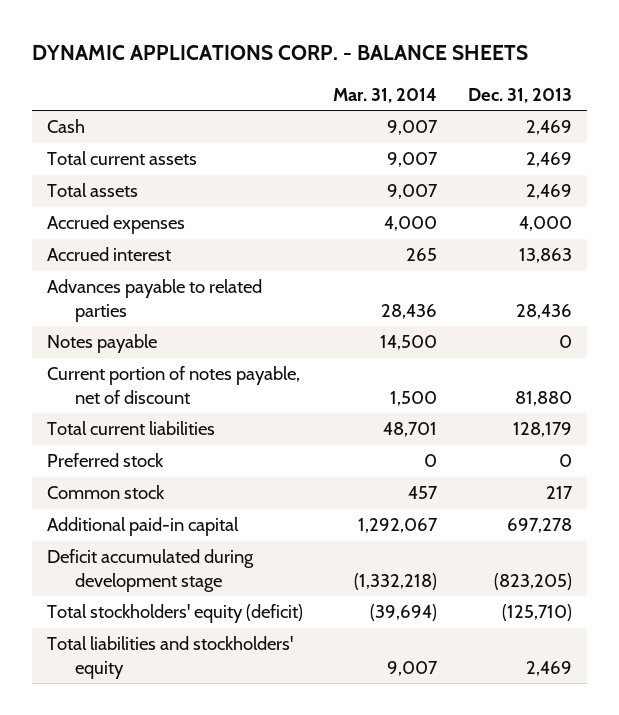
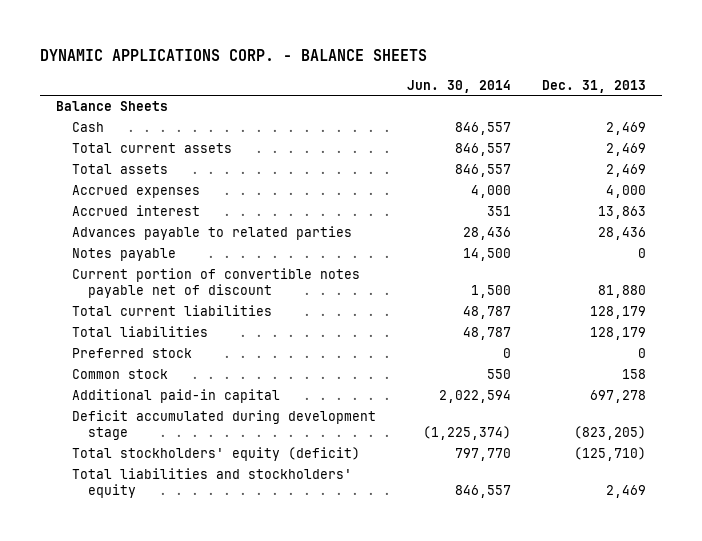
[333,87,438,103] Mar. 31, 2014 -> none
none -> [407,79,512,93] Jun. 30, 2014
none -> [55,101,168,112] Balance Sheets
[47,366,301,404] Current portion of notes payable, net of discount -> [71,268,360,299] Current portion of convertible notes payable net of discount
none -> [71,326,208,338] Total liabilities
[545,486,573,500] 217 -> [622,369,647,380] 158

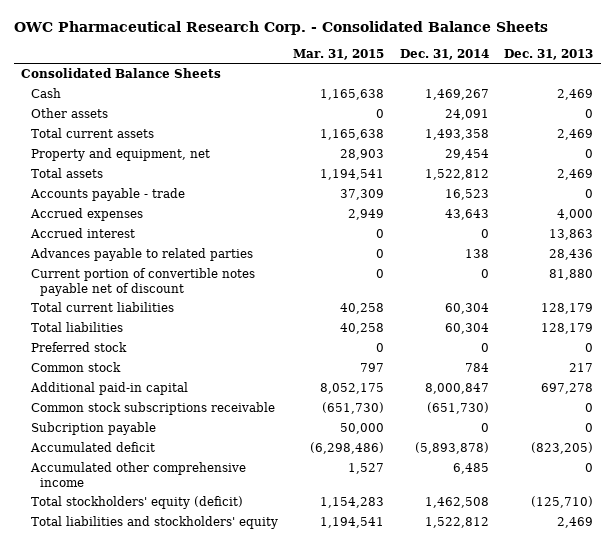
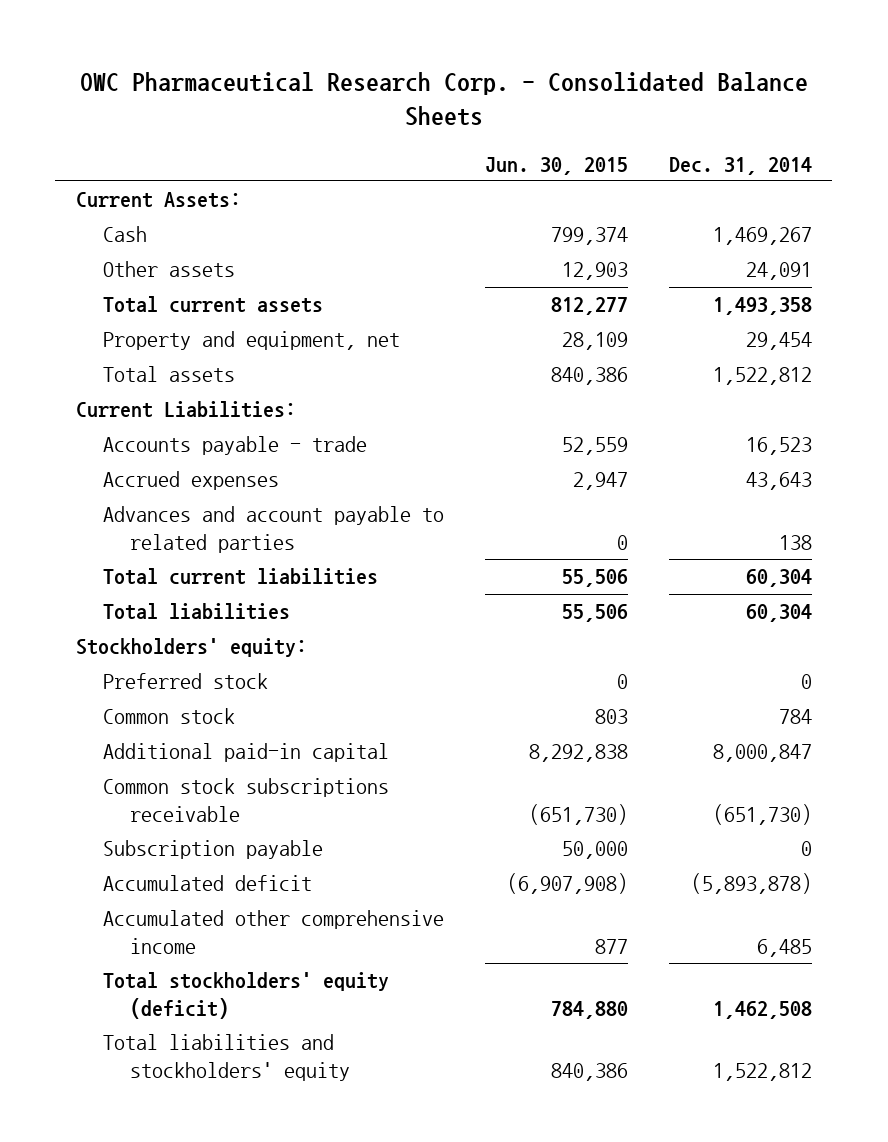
[293,48,385,60] Mar. 31, 2015 -> none
[504,48,594,60] Dec. 31, 2013 -> none
none -> [484,156,628,175] Jun. 30, 2015
[21,68,222,79] Consolidated Balance Sheets -> none
none -> [75,192,241,209] Current Assets:
none -> [75,401,296,419] Current Liabilities:
[29,228,135,239] Accrued interest -> none
[30,268,255,296] Current portion of convertible notes payable net of discount -> none
[29,248,253,262] Advances payable to related parties -> [102,506,444,553] Advances and account payable to related parties
none -> [75,638,307,658] Stockholders' equity:
[30,422,156,436] Subcription payable -> none
none -> [102,840,323,860] Subscription payable

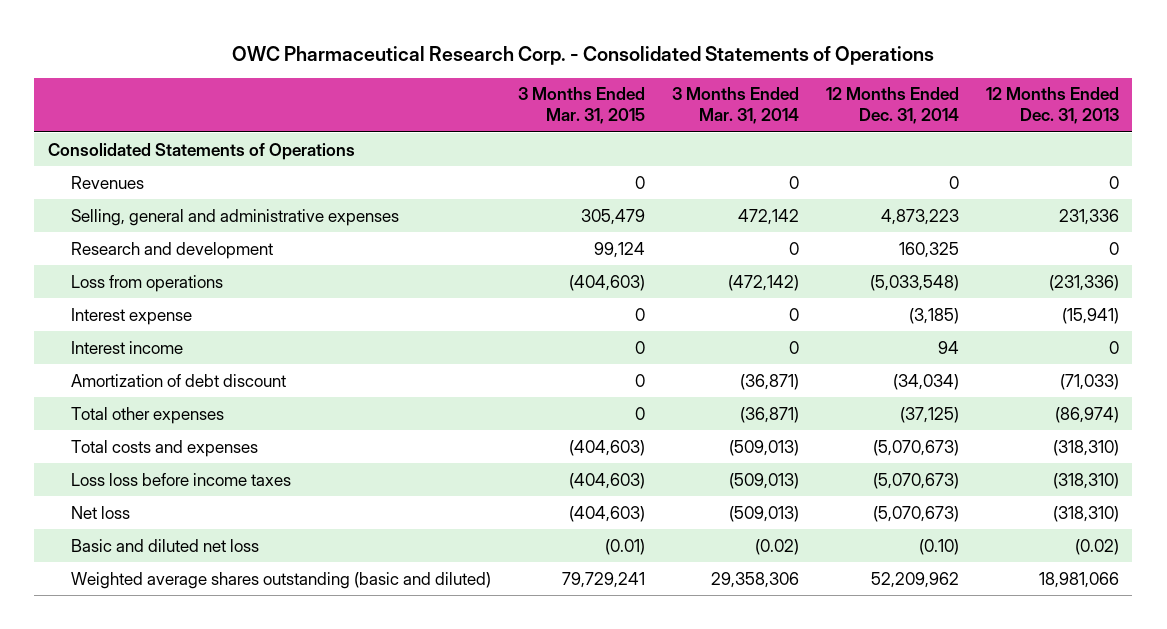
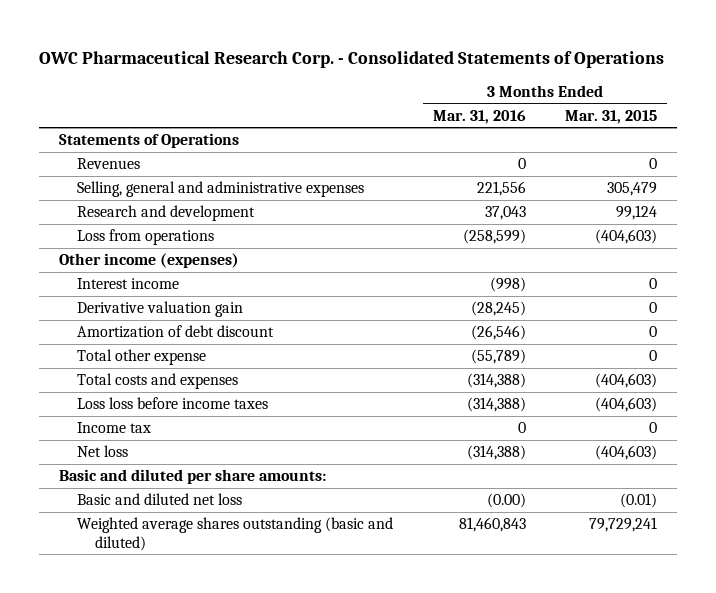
[672,87,800,125] 3 Months Ended Mar. 31, 2014 -> none
[826,87,960,125] 12 Months Ended Dec. 31, 2014 -> none
[986,87,1120,125] 12 Months Ended Dec. 31, 2013 -> none
none -> [432,109,526,124] Mar. 31, 2016
[47,142,355,160] Consolidated Statements of Operations -> [59,133,240,149] Statements of Operations
[71,307,193,325] Interest expense -> none
none -> [59,253,240,269] Other income (expenses)
none -> [77,301,244,318] Derivative valuation gain
[71,406,225,424] Total other expenses -> [77,349,207,366] Total other expense
none -> [77,422,152,434] Income tax
none -> [59,469,327,485] Basic and diluted per share amounts:

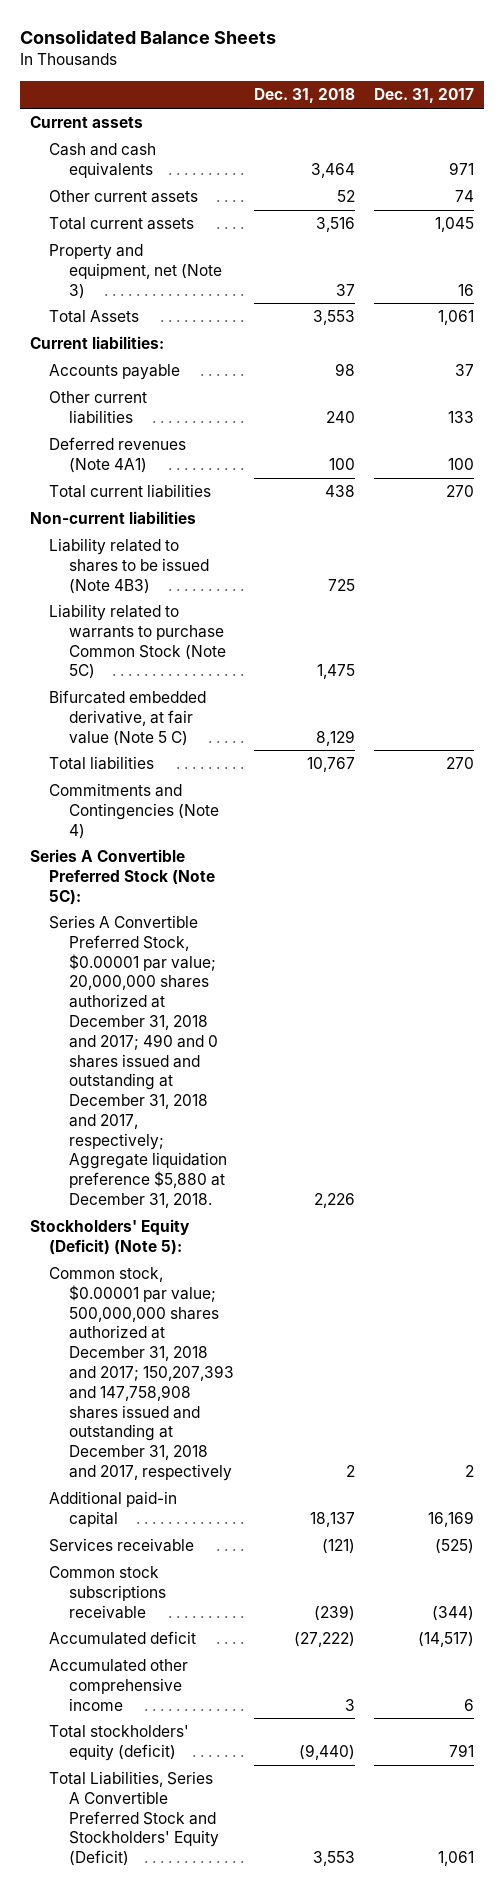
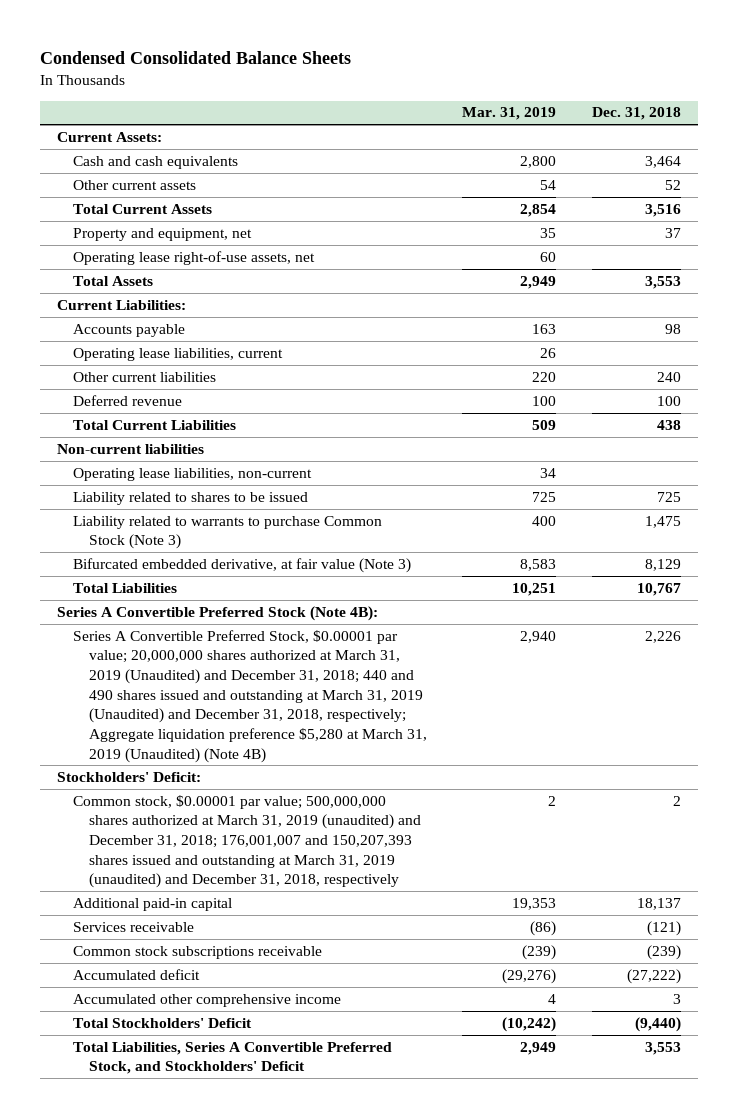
[19,30,276,45] Consolidated Balance Sheets -> [39,50,351,64] Condensed Consolidated Balance Sheets
[374,88,475,104] Dec. 31, 2017 -> none
none -> [462,107,557,121] Mar. 31, 2019
[29,116,143,129] Current assets -> [57,131,163,142] Current Assets:
[49,217,195,231] Total current assets -> [73,203,213,214] Total Current Assets
[49,244,222,299] Property and equipment, net (Note 3) -> [73,227,253,241] Property and equipment, net
none -> [73,250,316,265] Operating lease right-of-use assets, net
[29,336,164,350] Current liabilities: -> [57,299,187,310] Current Liabilities:
none -> [73,347,284,361] Operating lease liabilities, current
[49,437,187,473] Deferred revenues (Note 4A1) -> [73,394,183,406] Deferred revenue
[49,484,212,499] Total current liabilities -> [73,419,237,430] Total Current Liabilities
[49,783,219,839] Commitments and Contingencies (Note 4) -> none
none -> [73,467,313,481] Operating lease liabilities, non-current
[49,538,209,594] Liability related to shares to be issued (Note 4B3) -> [73,491,309,505] Liability related to shares to be issued
[49,604,226,680] Liability related to warrants to purchase Common Stock (Note 5C) -> [73,515,383,550] Liability related to warrants to purchase Common Stock (Note 3)
[49,690,207,746] Bifurcated embedded derivative, at fair value (Note 5 C) -> [73,557,412,573] Bifurcated embedded derivative, at fair value (Note 3)
[49,756,155,771] Total liabilities -> [73,582,178,593] Total Liabilities
[29,849,216,905] Series A Convertible Preferred Stock (Note 5C): -> [57,605,379,621] Series A Convertible Preferred Stock (Note 4B):
[49,915,227,1208] Series A Convertible Preferred Stock, $0.00001 par value; 20,000,000 shares authorized at December 31, 2018 and 2017; 490 and 0 shares issued and outstanding at December 31, 2018 and 2017, respectively; Aggregate liquidation preference $5,880 at December 31, 2018. -> [73,629,428,763] Series A Convertible Preferred Stock, $0.00001 par value; 20,000,000 shares authorized at March 31, 2019 (Unaudited) and December 31, 2018; 440 and 490 shares issued and outstanding at March 31, 2019 (Unaudited) and December 31, 2018, respectively; Aggregate liquidation preference $5,280 at March 31, 2019 (Unaudited) (Note 4B)
[29,1219,190,1255] Stockholders' Equity (Deficit) (Note 5): -> [57,771,202,782] Stockholders' Deficit:
[49,1267,234,1481] Common stock, $0.00001 par value; 500,000,000 shares authorized at December 31, 2018 and 2017; 150,207,393 and 147,758,908 shares issued and outstanding at December 31, 2018 and 2017, respectively -> [73,794,422,889] Common stock, $0.00001 par value; 500,000,000 shares authorized at March 31, 2019 (unaudited) and December 31, 2018; 176,001,007 and 150,207,393 shares issued and outstanding at March 31, 2019 (unaudited) and December 31, 2018, respectively
[49,1725,190,1761] Total stockholders' equity (deficit) -> [73,1017,253,1028] Total Stockholders' Deficit
[49,1771,219,1867] Total Liabilities, Series A Convertible Preferred Stock and Stockholders' Equity (Deficit) -> [73,1041,393,1075] Total Liabilities, Series A Convertible Preferred Stock, and Stockholders' Deficit

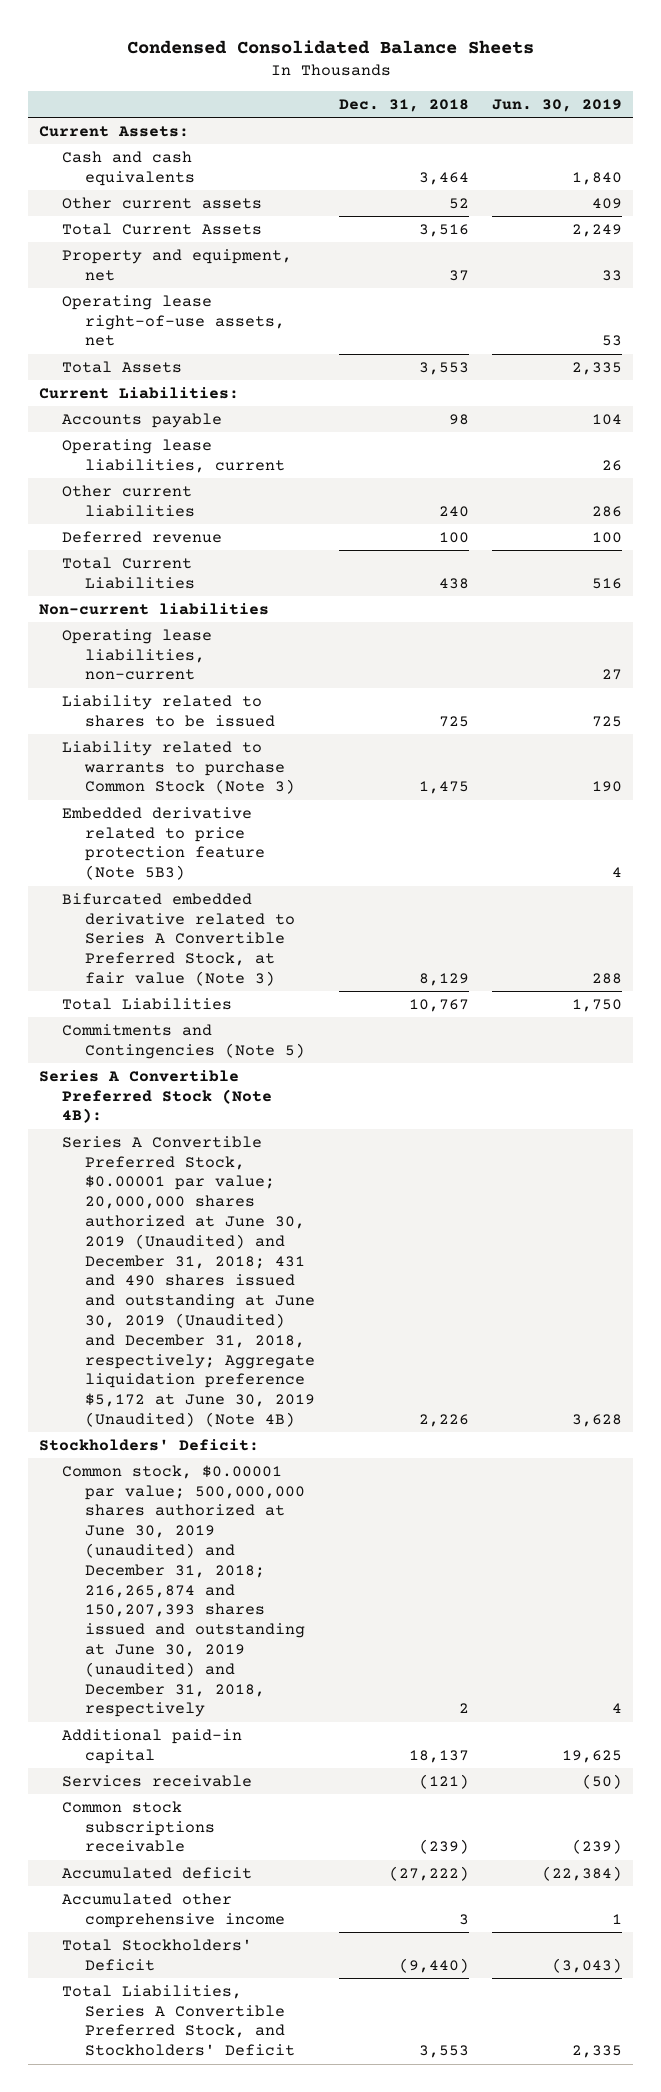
[462,107,557,121] Mar. 31, 2019 -> none
none -> [491,98,622,112] Jun. 30, 2019
none -> [62,806,266,881] Embedded derivative related to price protection feature (Note 5B3)
[73,557,412,573] Bifurcated embedded derivative, at fair value (Note 3) -> [62,892,296,986] Bifurcated embedded derivative related to Series A Convertible Preferred Stock, at fair value (Note 3)
none -> [62,1023,306,1059] Commitments and Contingencies (Note 5)
[73,629,428,763] Series A Convertible Preferred Stock, $0.00001 par value; 20,000,000 shares authorized at March 31, 2019 (Unaudited) and December 31, 2018; 440 and 490 shares issued and outstanding at March 31, 2019 (Unaudited) and December 31, 2018, respectively; Aggregate liquidation preference $5,280 at March 31, 2019 (Unaudited) (Note 4B) -> [62,1135,316,1427] Series A Convertible Preferred Stock, $0.00001 par value; 20,000,000 shares authorized at June 30, 2019 (Unaudited) and December 31, 2018; 431 and 490 shares issued and outstanding at June 30, 2019 (Unaudited) and December 31, 2018, respectively; Aggregate liquidation preference $5,172 at June 30, 2019 (Unaudited) (Note 4B)
[73,794,422,889] Common stock, $0.00001 par value; 500,000,000 shares authorized at March 31, 2019 (unaudited) and December 31, 2018; 176,001,007 and 150,207,393 shares issued and outstanding at March 31, 2019 (unaudited) and December 31, 2018, respectively -> [62,1464,306,1718] Common stock, $0.00001 par value; 500,000,000 shares authorized at June 30, 2019 (unaudited) and December 31, 2018; 216,265,874 and 150,207,393 shares issued and outstanding at June 30, 2019 (unaudited) and December 31, 2018, respectively

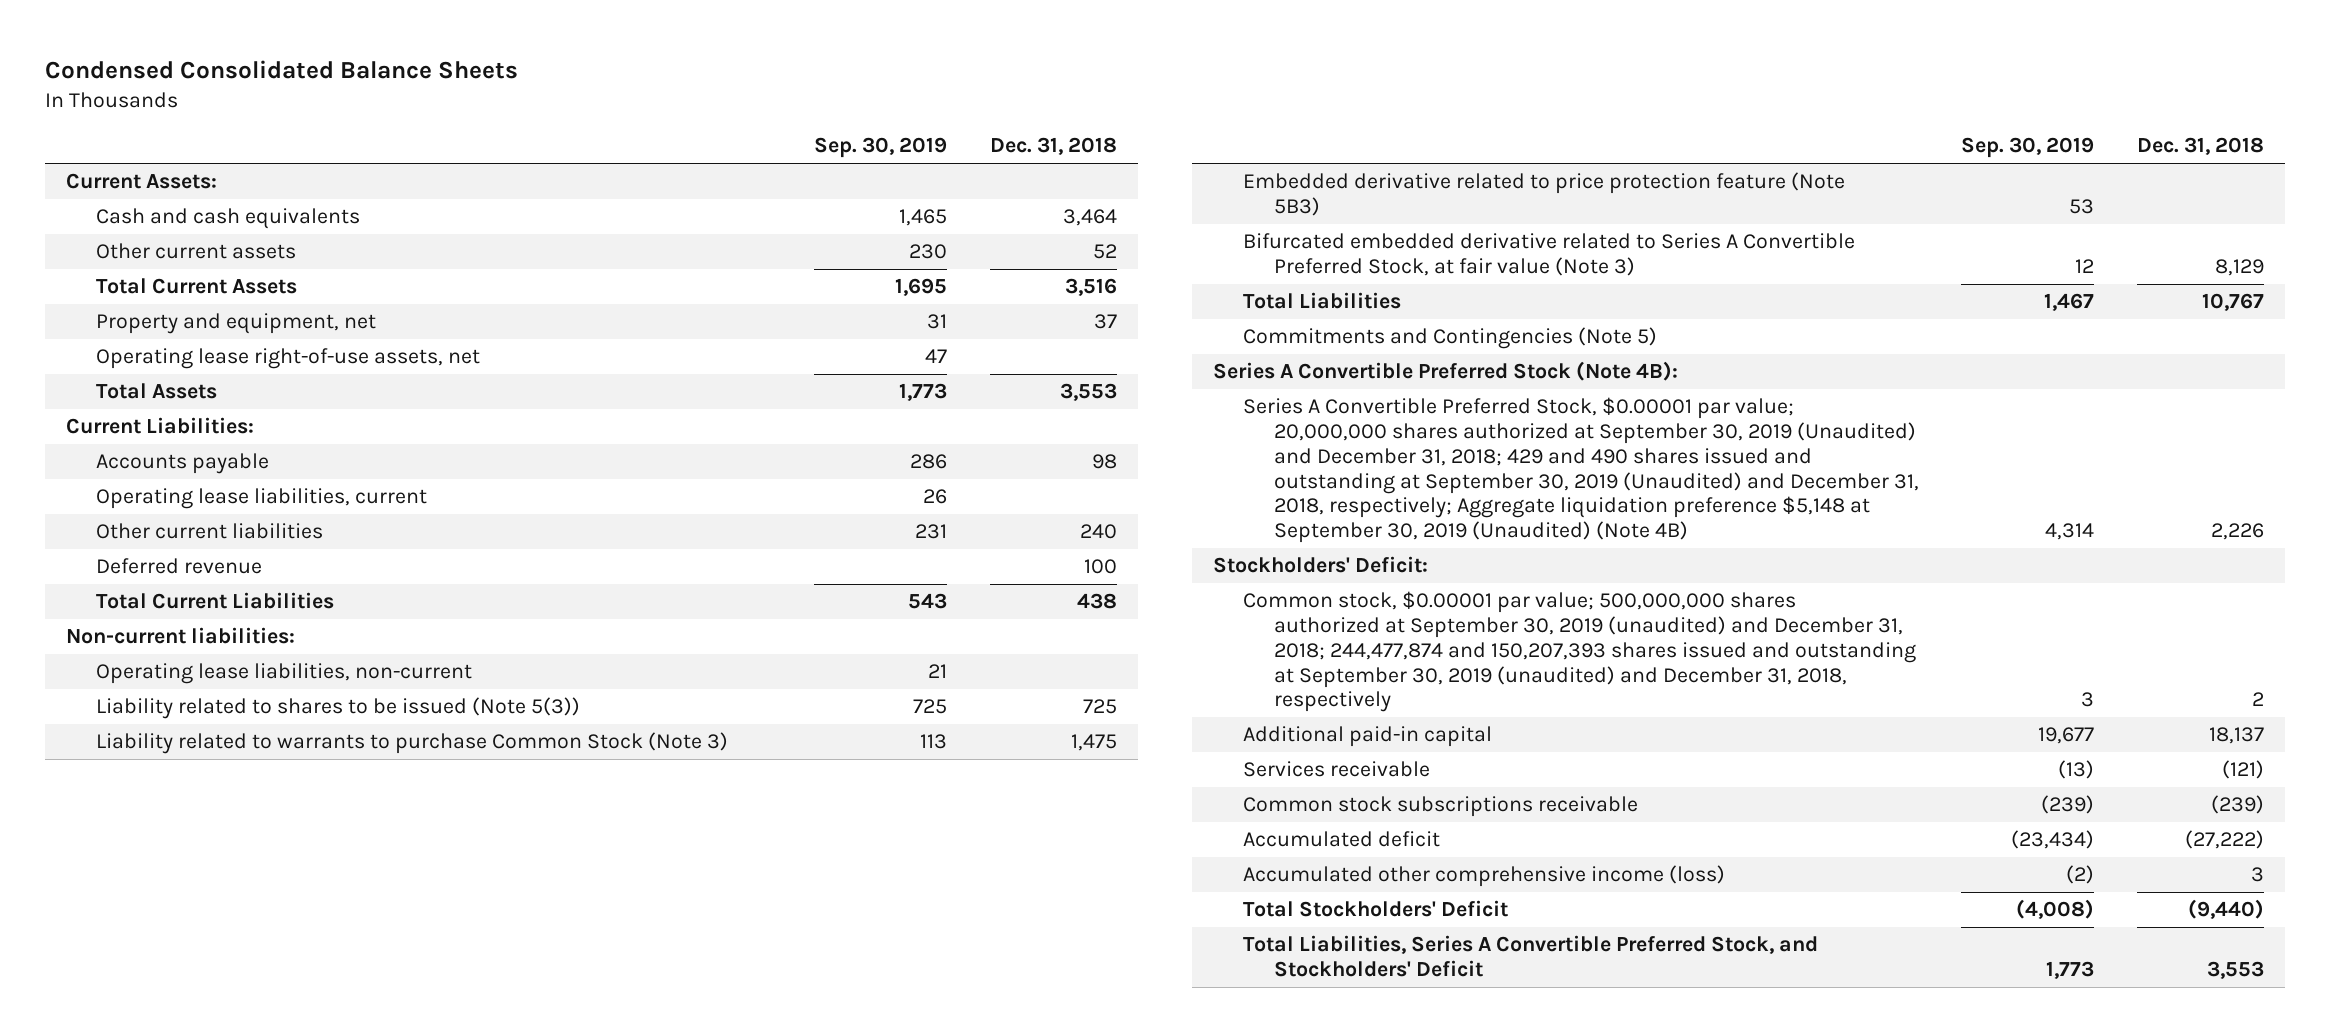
[491,98,622,112] Jun. 30, 2019 -> none
none -> [814,137,948,159] Sep. 30, 2019
[39,602,270,615] Non-current liabilities -> [65,627,295,645] Non-current liabilities:
[62,694,276,727] Liability related to shares to be issued -> [96,697,581,720] Liability related to shares to be issued (Note 5(3))
[62,1135,316,1427] Series A Convertible Preferred Stock, $0.00001 par value; 20,000,000 shares authorized at June 30, 2019 (Unaudited) and December 31, 2018; 431 and 490 shares issued and outstanding at June 30, 2019 (Unaudited) and December 31, 2018, respectively; Aggregate liquidation preference $5,172 at June 30, 2019 (Unaudited) (Note 4B) -> [1243,397,1919,544] Series A Convertible Preferred Stock, $0.00001 par value; 20,000,000 shares authorized at September 30, 2019 (Unaudited) and December 31, 2018; 429 and 490 shares issued and outstanding at September 30, 2019 (Unaudited) and December 31, 2018, respectively; Aggregate liquidation preference $5,148 at September 30, 2019 (Unaudited) (Note 4B)
[62,1464,306,1718] Common stock, $0.00001 par value; 500,000,000 shares authorized at June 30, 2019 (unaudited) and December 31, 2018; 216,265,874 and 150,207,393 shares issued and outstanding at June 30, 2019 (unaudited) and December 31, 2018, respectively -> [1243,591,1916,713] Common stock, $0.00001 par value; 500,000,000 shares authorized at September 30, 2019 (unaudited) and December 31, 2018; 244,477,874 and 150,207,393 shares issued and outstanding at September 30, 2019 (unaudited) and December 31, 2018, respectively
[62,1892,286,1928] Accumulated other comprehensive income -> [1243,865,1726,888] Accumulated other comprehensive income (loss)

